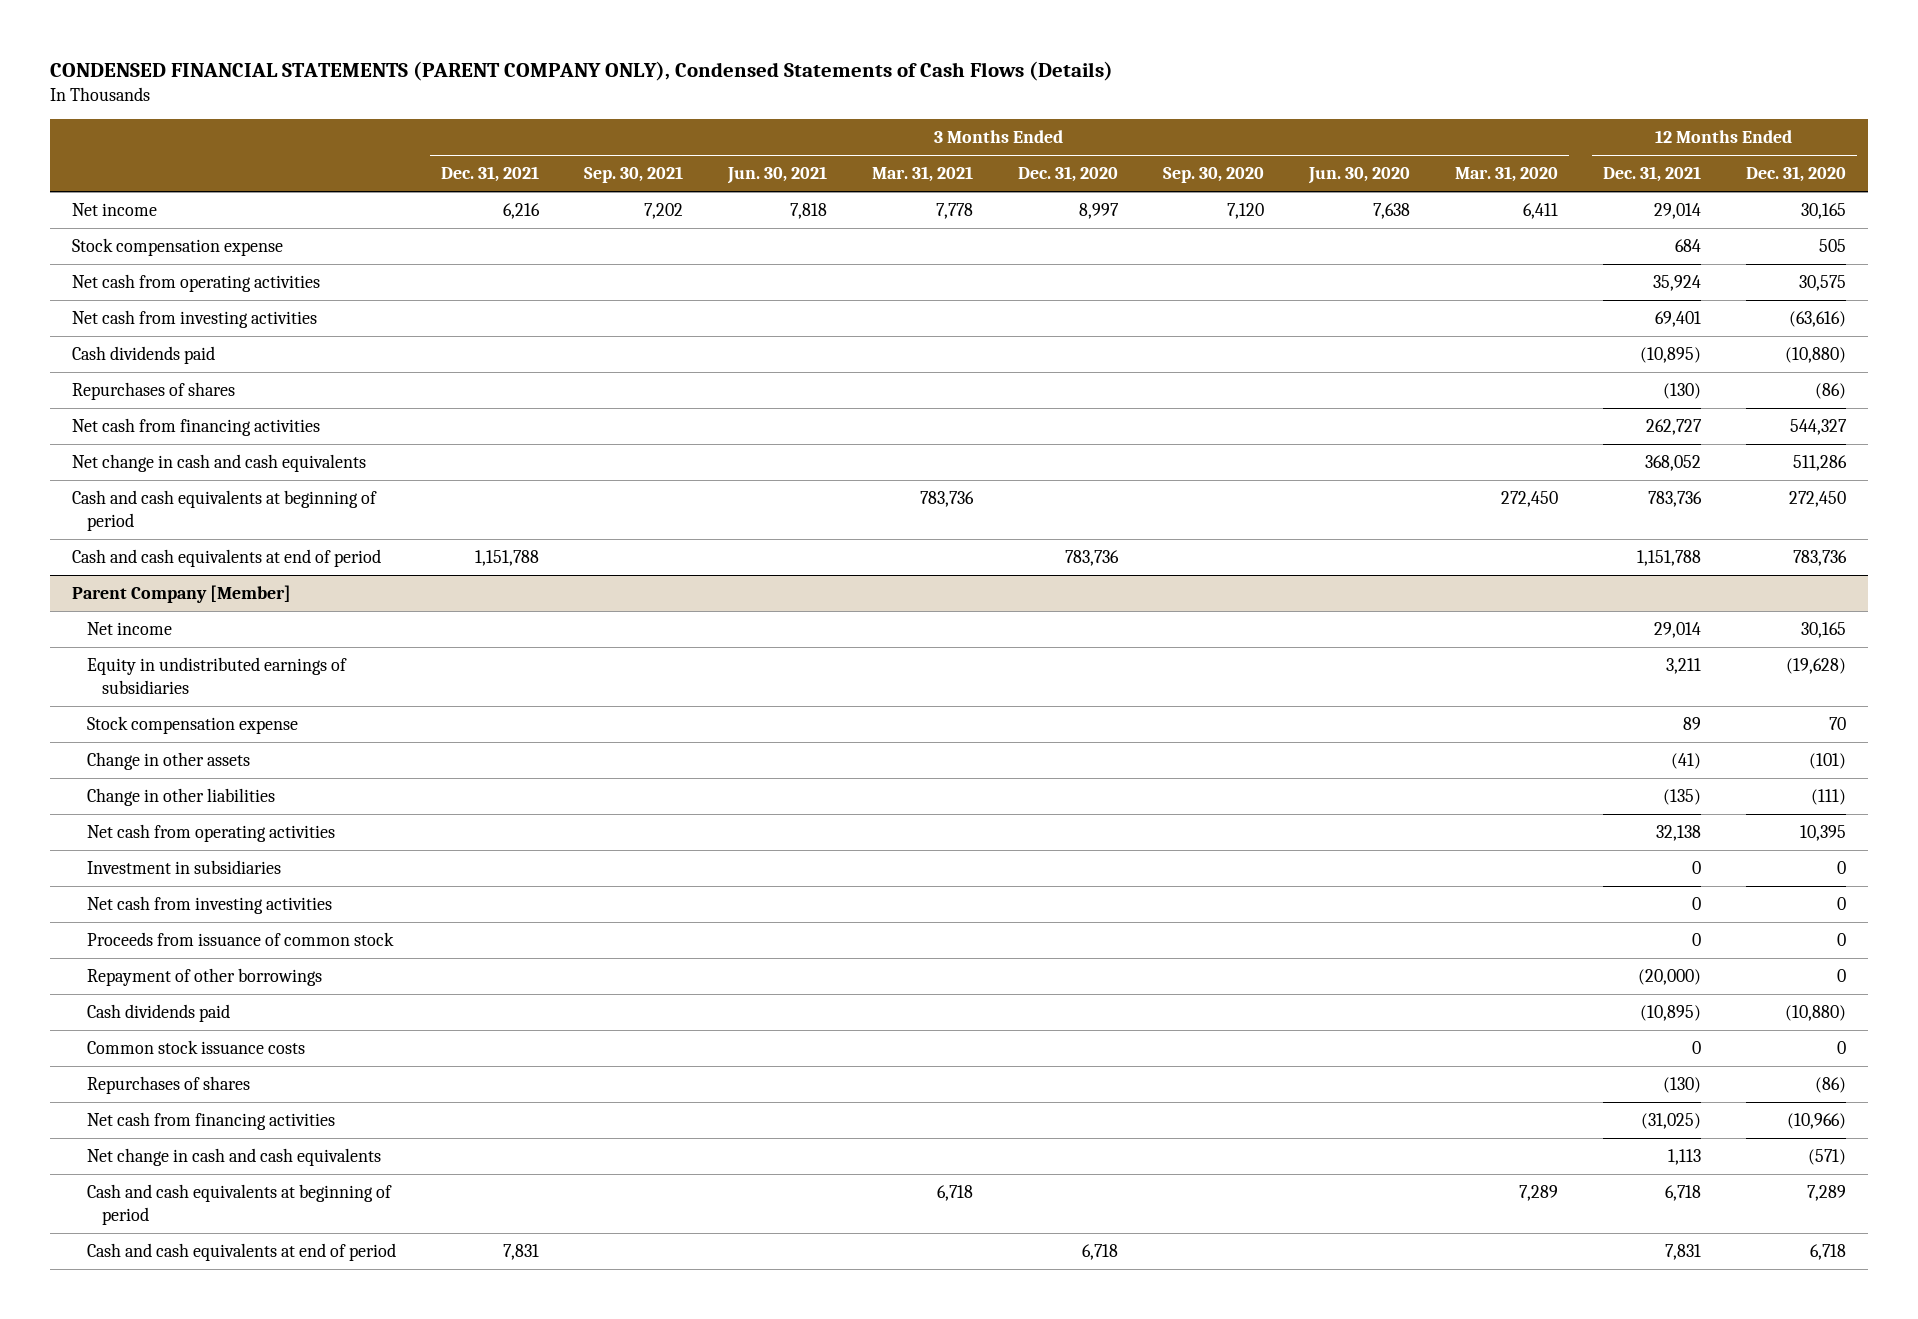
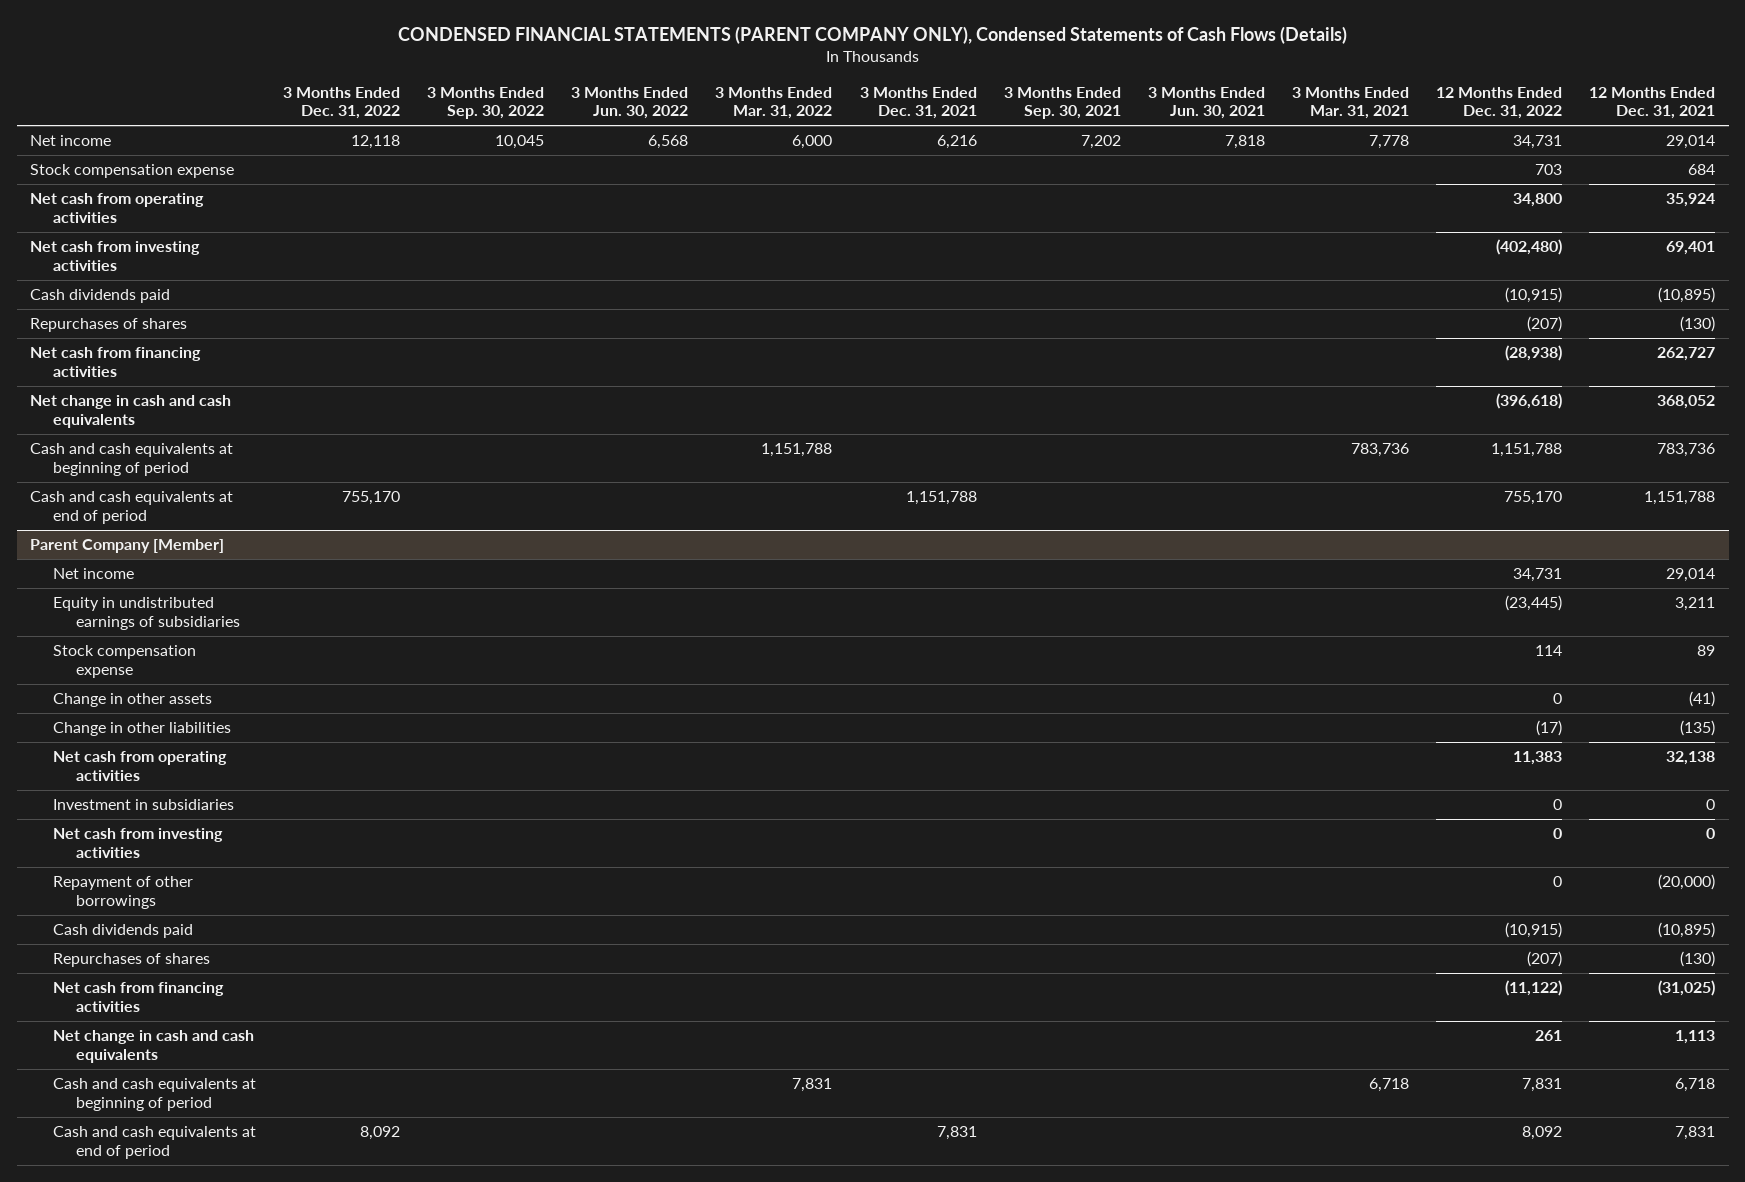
[1017,166,1118,183] Dec. 31, 2020 -> none
[1162,167,1264,184] Sep. 30, 2020 -> none
[1307,167,1410,185] Jun. 30, 2020 -> none
[1454,166,1558,183] Mar. 31, 2020 -> none
[1745,166,1846,183] Dec. 31, 2020 -> none
none -> [283,86,401,120] 3 Months Ended Dec. 31, 2022
none -> [427,86,545,120] 3 Months Ended Sep. 30, 2022
none -> [571,86,689,120] 3 Months Ended Jun. 30, 2022
none -> [715,86,833,120] 3 Months Ended Mar. 31, 2022
none -> [1436,86,1563,120] 12 Months Ended Dec. 31, 2022
[87,932,395,947] Proceeds from issuance of common stock -> none
[87,1040,306,1055] Common stock issuance costs -> none

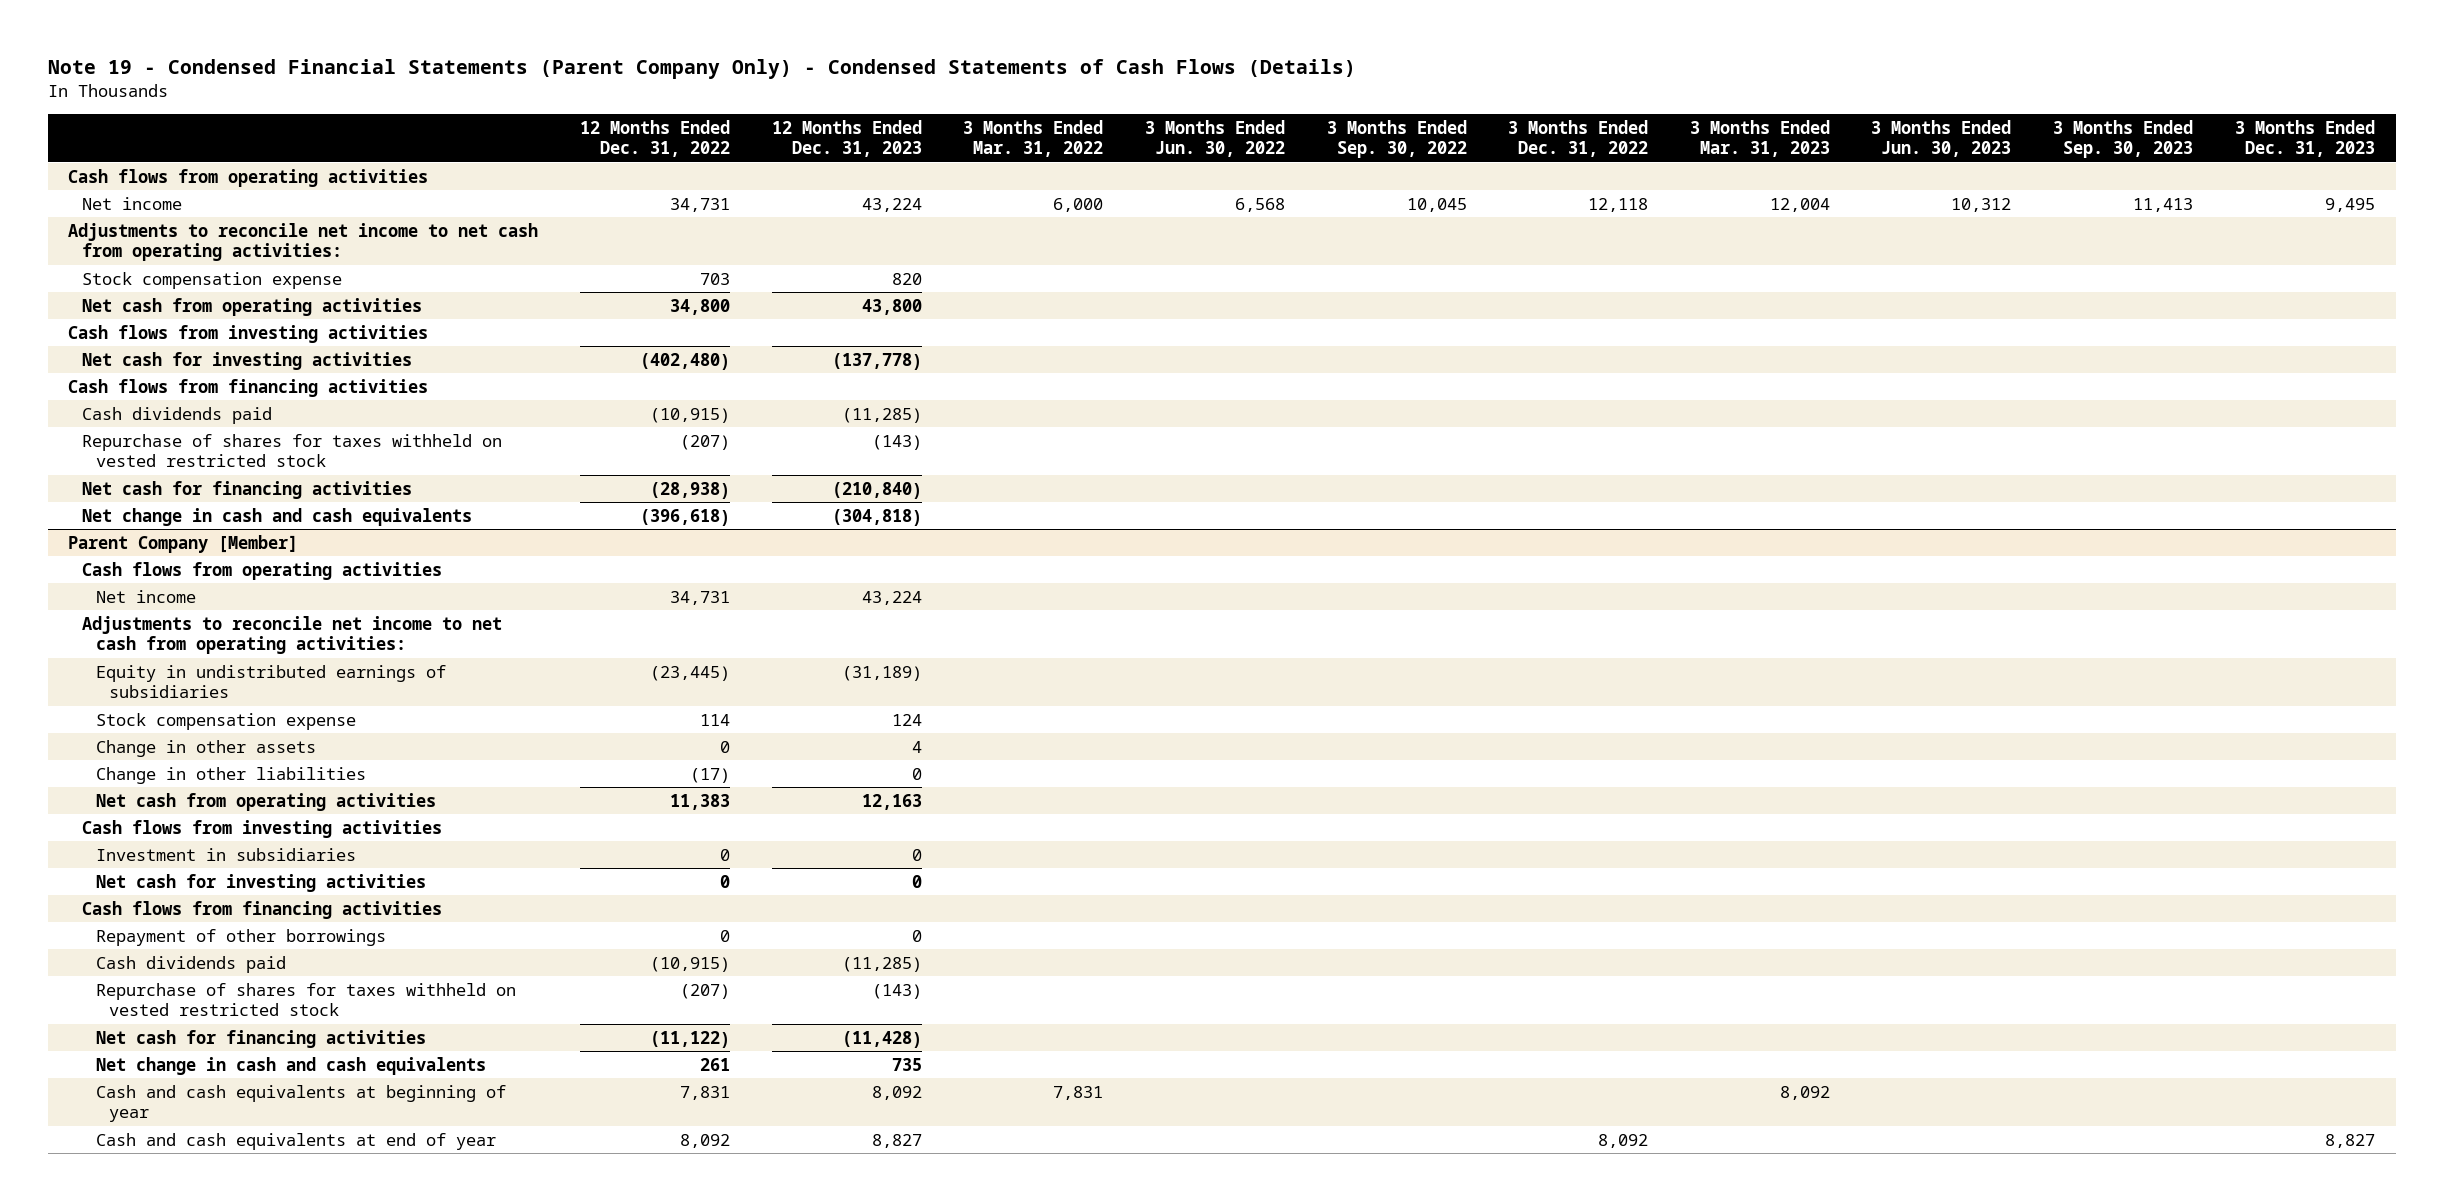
[397,25,1347,44] CONDENSED FINANCIAL STATEMENTS (PARENT COMPANY ONLY), Condensed Statements of Cash Flows (Details) -> [47,59,1356,80] Note 19 - Condensed Financial Statements (Parent Company Only) - Condensed Statements of Cash Flows (Details)
[859,86,977,120] 3 Months Ended Dec. 31, 2021 -> none
[1003,86,1121,120] 3 Months Ended Sep. 30, 2021 -> none
[1147,86,1265,120] 3 Months Ended Jun. 30, 2021 -> none
[1291,86,1409,120] 3 Months Ended Mar. 31, 2021 -> none
[1589,86,1716,120] 12 Months Ended Dec. 31, 2021 -> none
none -> [771,119,922,158] 12 Months Ended Dec. 31, 2023
none -> [1689,119,1830,158] 3 Months Ended Mar. 31, 2023
none -> [1871,119,2012,158] 3 Months Ended Jun. 30, 2023
none -> [2053,119,2194,159] 3 Months Ended Sep. 30, 2023
none -> [2234,119,2375,158] 3 Months Ended Dec. 31, 2023
none -> [68,168,429,187] Cash flows from operating activities
none -> [68,222,539,262] Adjustments to reconcile net income to net cash from operating activities:
none -> [68,324,429,343] Cash flows from investing activities
[30,241,201,271] Net cash from investing activities -> [82,351,413,370] Net cash for investing activities
none -> [68,378,429,397] Cash flows from financing activities
[30,318,188,333] Repurchases of shares -> [82,433,503,468] Repurchase of shares for taxes withheld on vested restricted stock
[30,347,202,377] Net cash from financing activities -> [82,480,413,499] Net cash for financing activities
[30,443,234,476] Cash and cash equivalents at beginning of period -> none
[30,491,234,524] Cash and cash equivalents at end of period -> none
none -> [82,561,443,580] Cash flows from operating activities
none -> [82,615,503,655] Adjustments to reconcile net income to net cash from operating activities:
none -> [82,819,443,838] Cash flows from investing activities
[52,828,223,858] Net cash from investing activities -> [95,873,426,892] Net cash for investing activities
none -> [82,900,443,919] Cash flows from financing activities
[52,953,210,968] Repurchases of shares -> [95,982,516,1017] Repurchase of shares for taxes withheld on vested restricted stock
[52,982,224,1012] Net cash from financing activities -> [95,1029,426,1048] Net cash for financing activities
[52,1078,256,1111] Cash and cash equivalents at beginning of period -> [95,1084,506,1123] Cash and cash equivalents at beginning of year
[52,1126,256,1159] Cash and cash equivalents at end of period -> [95,1132,496,1150] Cash and cash equivalents at end of year

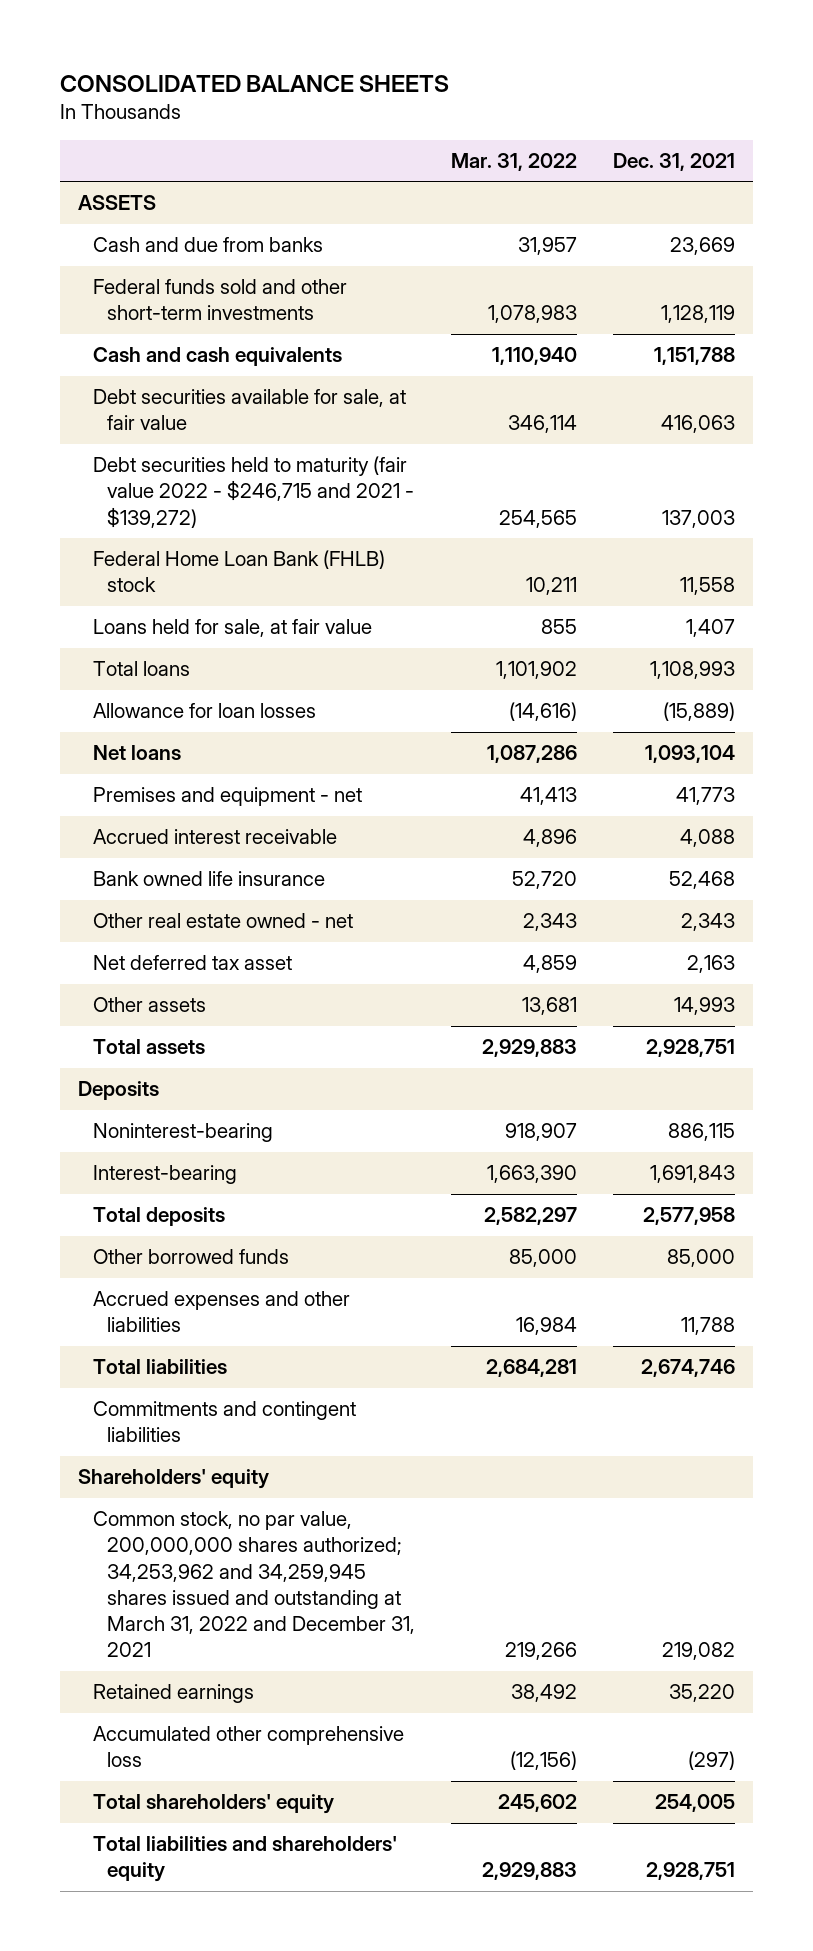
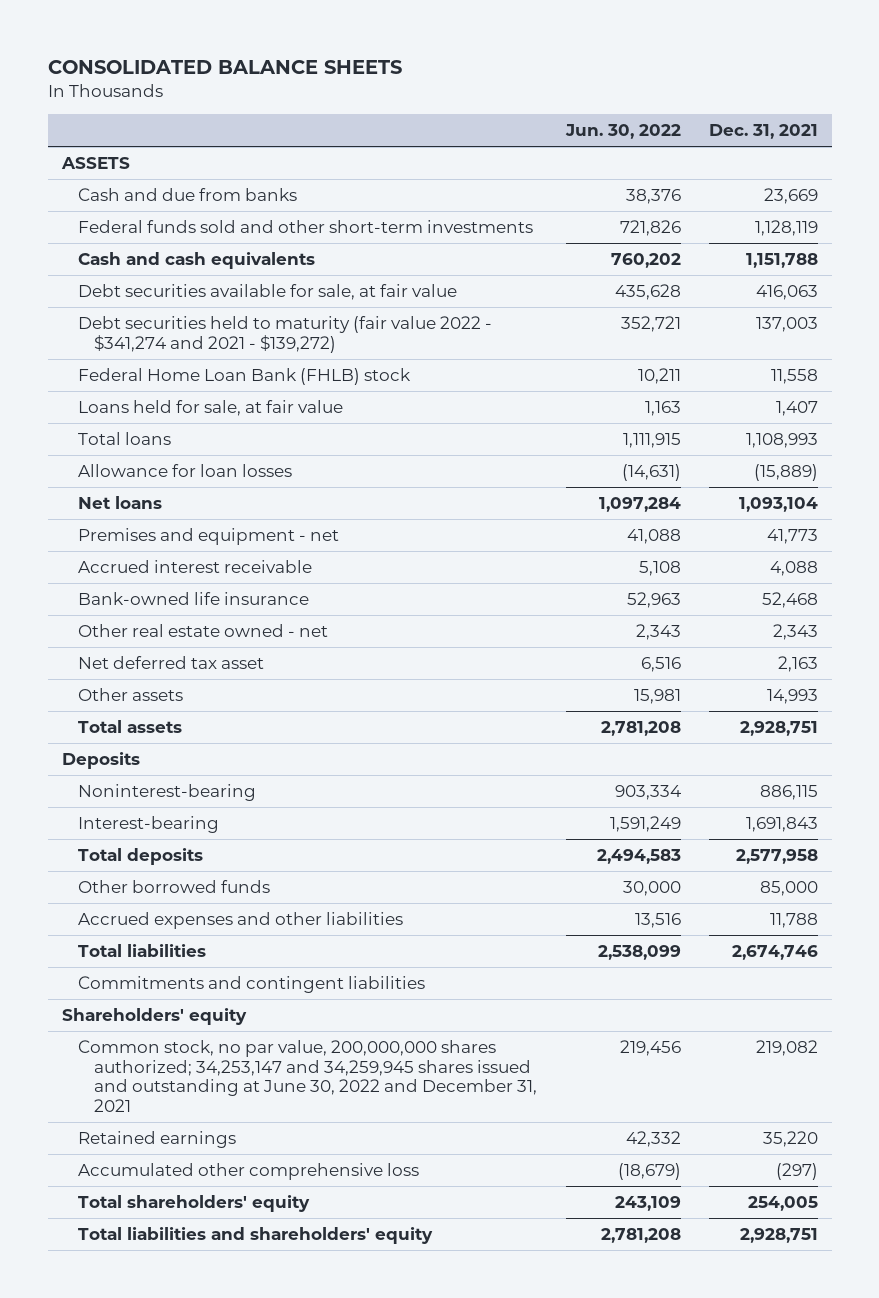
[451,153,578,172] Mar. 31, 2022 -> none
none -> [564,124,681,140] Jun. 30, 2022
[92,456,415,528] Debt securities held to maturity (fair value 2022 - $246,715 and 2021 - $139,272) -> [78,315,493,353] Debt securities held to maturity (fair value 2022 - $341,274 and 2021 - $139,272)
[92,871,325,887] Bank owned life insurance -> [78,591,310,605] Bank-owned life insurance
[92,1511,416,1658] Common stock, no par value, 200,000,000 shares authorized; 34,253,962 and 34,259,945 shares issued and outstanding at March 31, 2022 and December 31, 2021 -> [78,1039,538,1112] Common stock, no par value, 200,000,000 shares authorized; 34,253,147 and 34,259,945 shares issued and outstanding at June 30, 2022 and December 31, 2021

